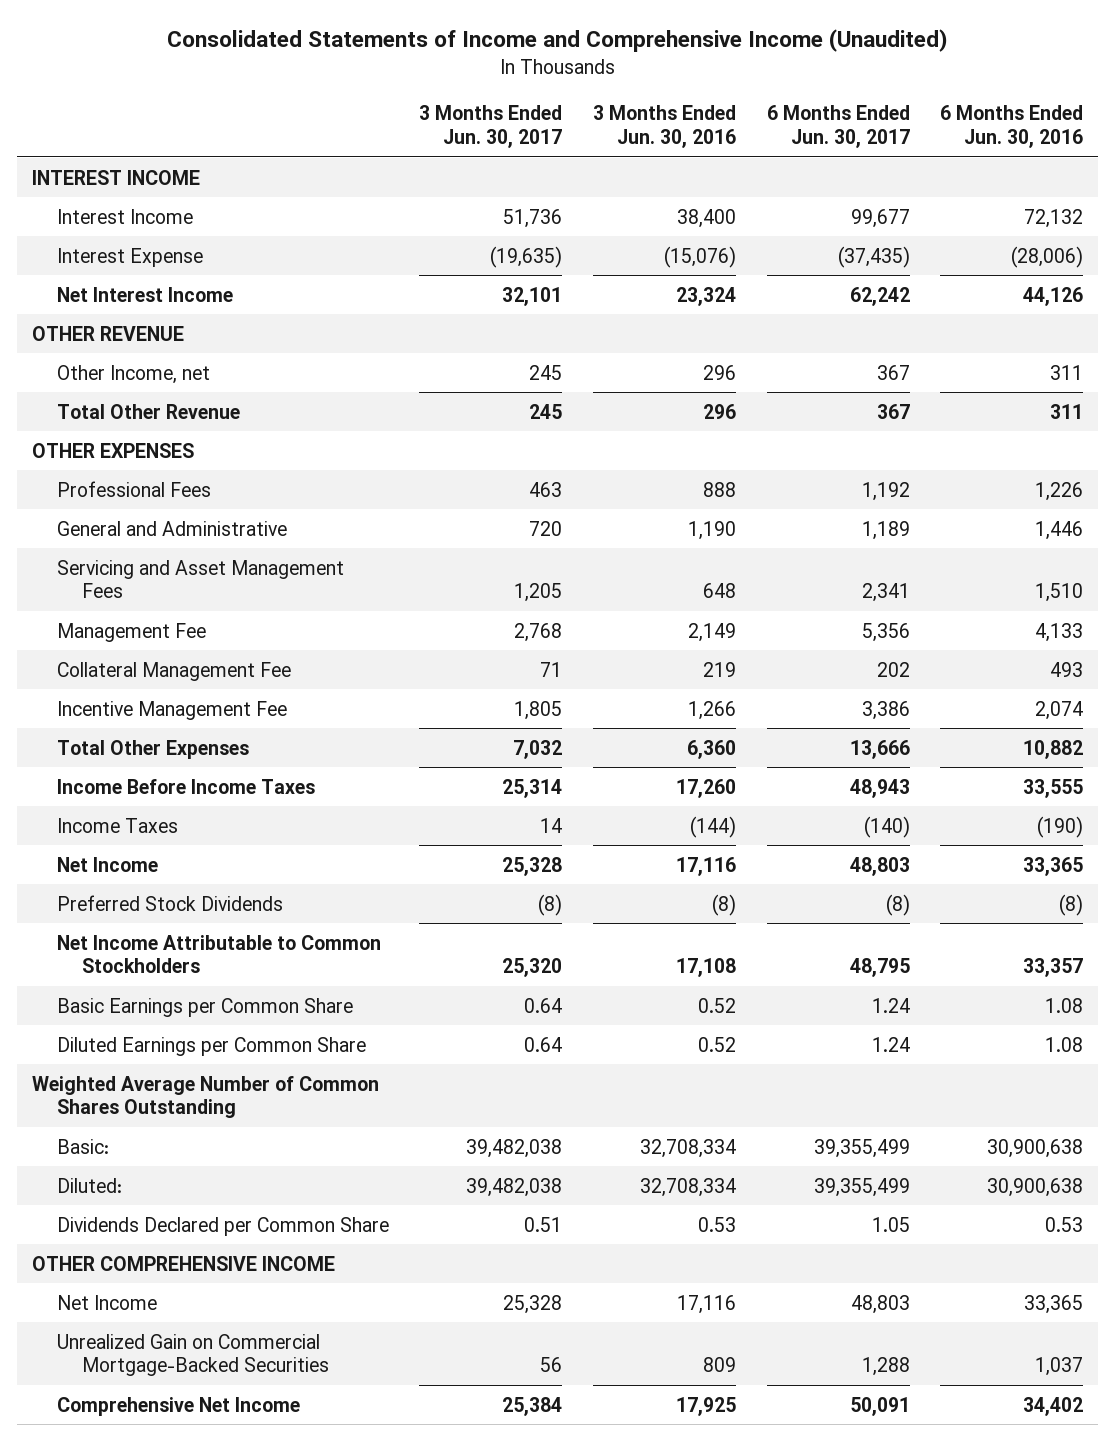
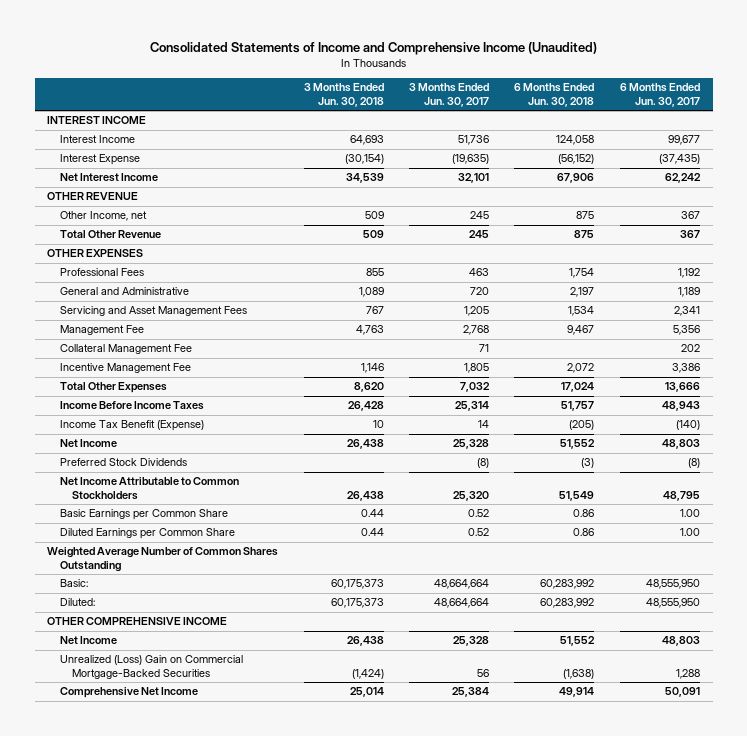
[592,105,736,149] 3 Months Ended Jun. 30, 2016 -> none
[940,105,1084,149] 6 Months Ended Jun. 30, 2016 -> none
none -> [303,83,384,107] 3 Months Ended Jun. 30, 2018
none -> [514,83,595,107] 6 Months Ended Jun. 30, 2018
[56,817,178,833] Income Taxes -> [59,420,204,432] Income Tax Benefit (Expense)
[524,997,563,1013] 0.64 -> [468,509,490,518] 0.52
[871,997,910,1013] 1.24 -> [679,509,700,518] 1.00
[524,1036,563,1052] 0.64 -> [468,528,490,537] 0.52
[871,1036,910,1052] 1.24 -> [679,528,700,537] 1.00
[56,1216,389,1236] Dividends Declared per Common Share -> none
[466,1138,563,1158] 39,482,038 -> [434,579,490,590] 48,664,664
[813,1138,910,1158] 39,355,499 -> [645,579,700,590] 48,555,950
[466,1177,563,1197] 39,482,038 -> [434,598,490,609] 48,664,664
[813,1177,910,1197] 39,355,499 -> [645,598,700,609] 48,555,950
[56,1333,329,1377] Unrealized Gain on Commercial Mortgage-Backed Securities -> [59,655,243,680] Unrealized (Loss) Gain on Commercial Mortgage-Backed Securities

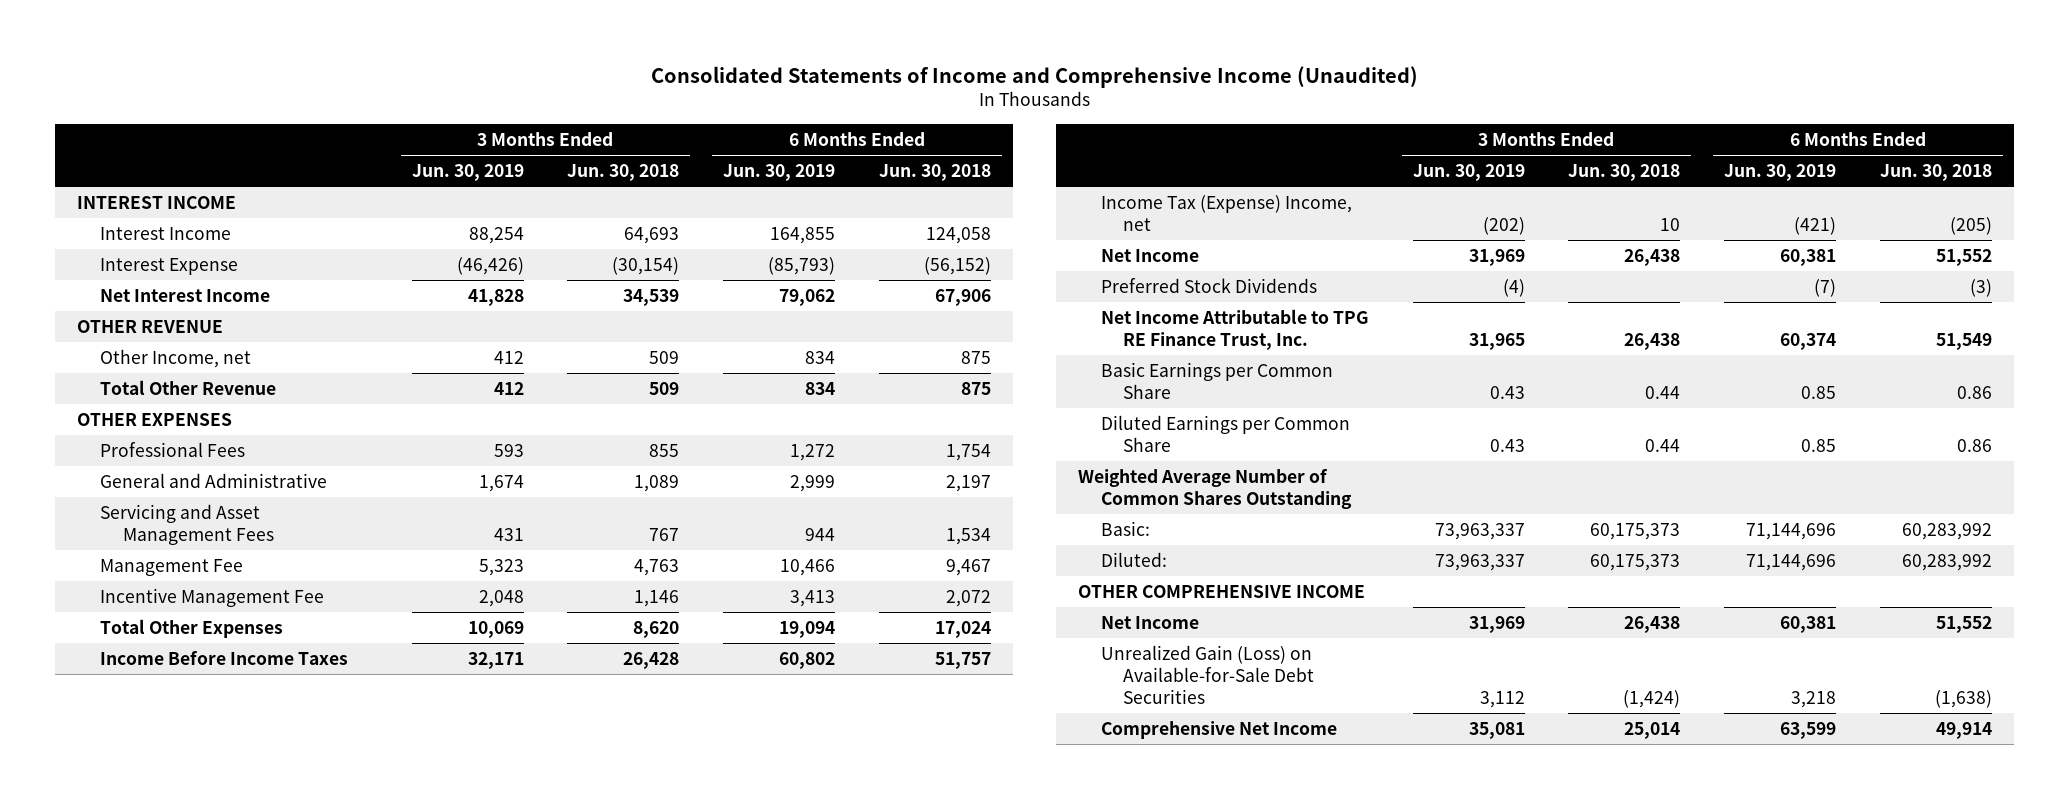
[409,83,490,107] 3 Months Ended Jun. 30, 2017 -> none
[619,83,700,107] 6 Months Ended Jun. 30, 2017 -> none
none -> [411,164,524,182] Jun. 30, 2019
none -> [723,164,836,182] Jun. 30, 2019
[59,344,192,355] Collateral Management Fee -> none
[59,420,204,432] Income Tax Benefit (Expense) -> [1100,195,1352,231] Income Tax (Expense) Income, net
[59,477,239,501] Net Income Attributable to Common Stockholders -> [1100,309,1369,350] Net Income Attributable to TPG RE Finance Trust, Inc.
[59,655,243,680] Unrealized (Loss) Gain on Commercial Mortgage-Backed Securities -> [1100,645,1315,704] Unrealized Gain (Loss) on Available-for-Sale Debt Securities

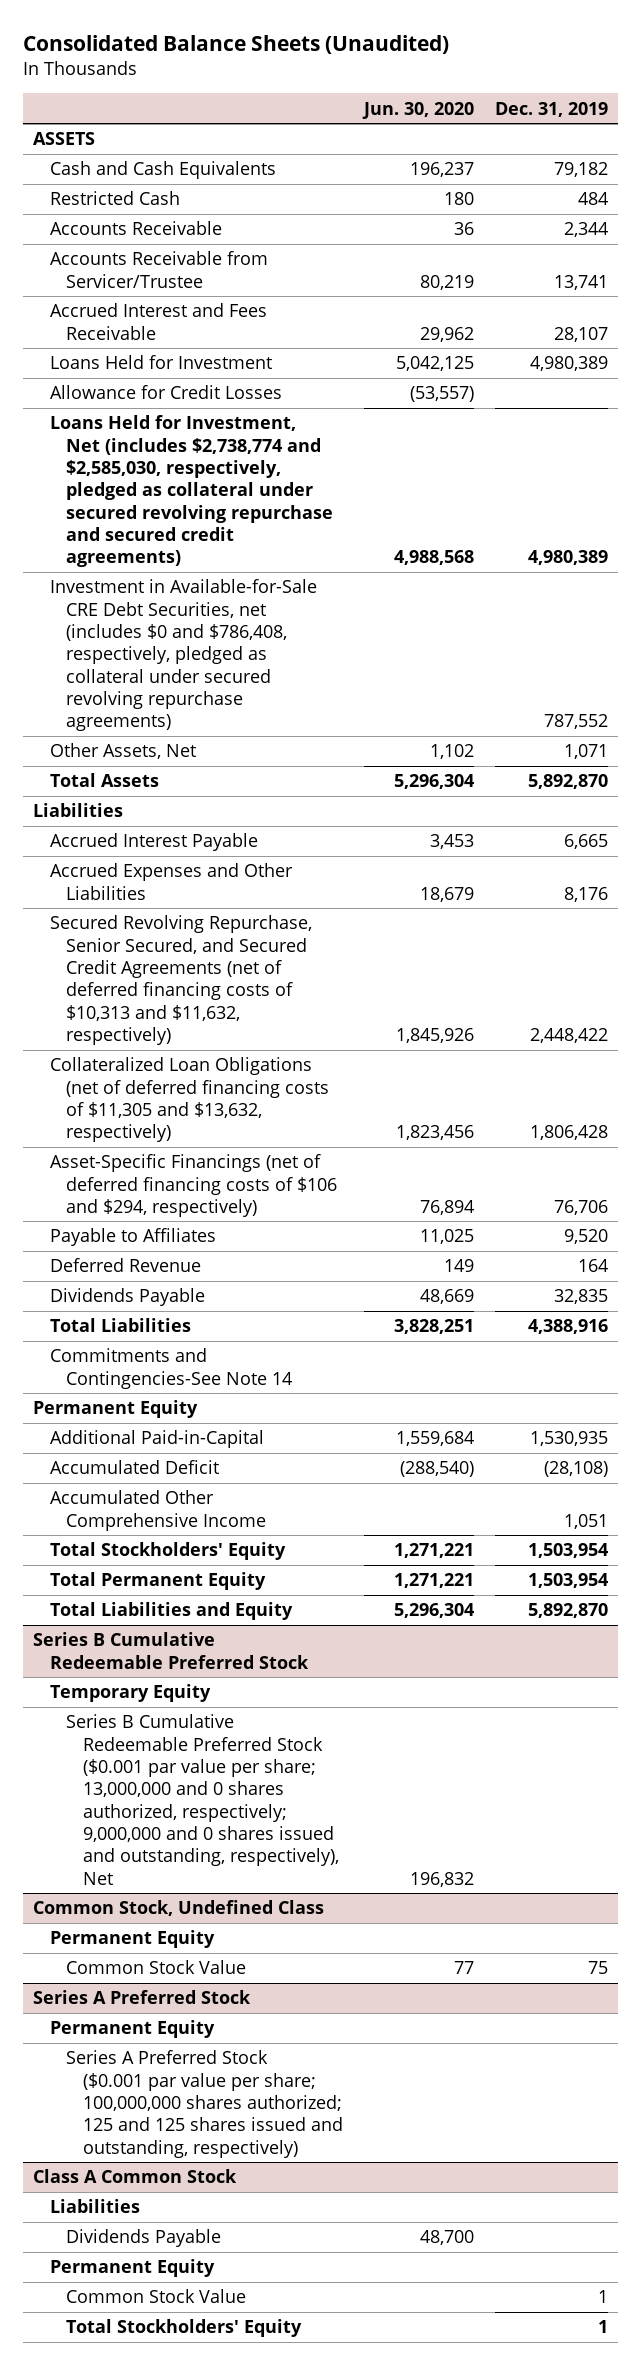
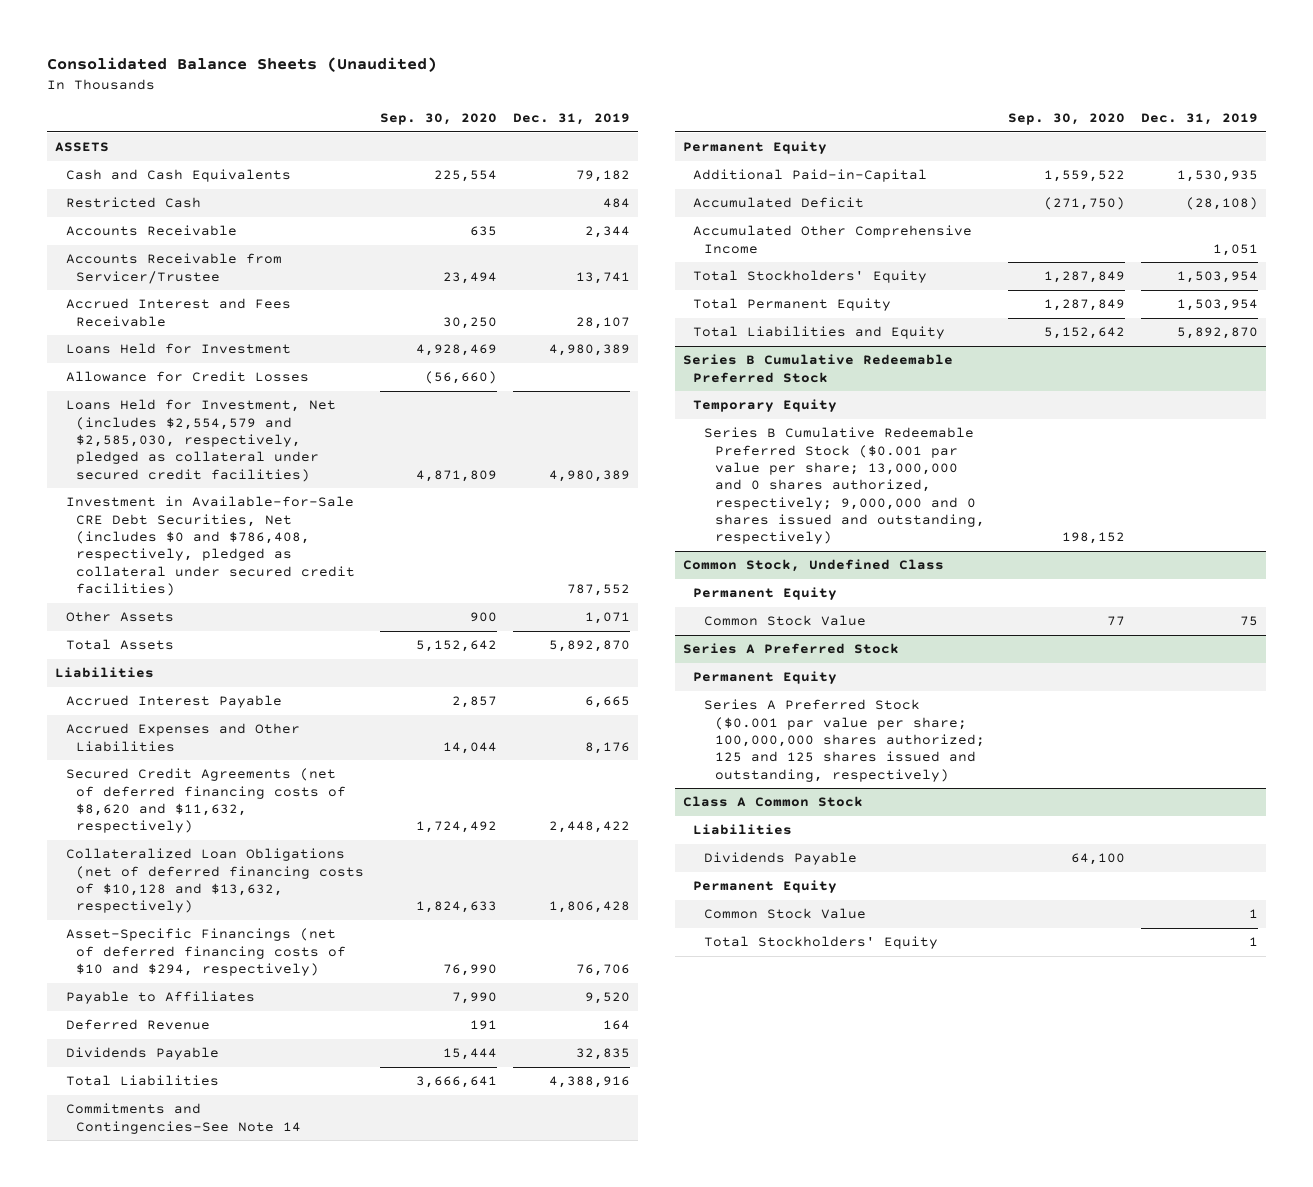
[361,101,474,119] Jun. 30, 2020 -> none
none -> [380,113,498,126] Sep. 30, 2020
[49,415,334,568] Loans Held for Investment, Net (includes $2,738,774 and $2,585,030, respectively, pledged as collateral under secured revolving repurchase and secured credit agreements) -> [65,399,336,482] Loans Held for Investment, Net (includes $2,554,579 and $2,585,030, respectively, pledged as collateral under secured credit facilities)
[49,579,317,732] Investment in Available-for-Sale CRE Debt Securities, net (includes $0 and $786,408, respectively, pledged as collateral under secured revolving repurchase agreements) -> [65,496,356,597] Investment in Available-for-Sale CRE Debt Securities, Net (includes $0 and $786,408, respectively, pledged as collateral under secured credit facilities)
[49,743,196,760] Other Assets, Net -> [65,611,174,623] Other Assets
[49,915,312,1046] Secured Revolving Repurchase, Senior Secured, and Secured Credit Agreements (net of deferred financing costs of $10,313 and $11,632, respectively) -> [65,768,347,834] Secured Credit Agreements (net of deferred financing costs of $8,620 and $11,632, respectively)
[49,1057,330,1143] Collateralized Loan Obligations (net of deferred financing costs of $11,305 and $13,632, respectively) -> [65,848,365,914] Collateralized Loan Obligations (net of deferred financing costs of $10,128 and $13,632, respectively)
[49,1154,338,1218] Asset-Specific Financings (net of deferred financing costs of $106 and $294, respectively) -> [65,928,347,976] Asset-Specific Financings (net of deferred financing costs of $10 and $294, respectively)
[66,1714,339,1885] Series B Cumulative Redeemable Preferred Stock ($0.001 par value per share; 13,000,000 and 0 shares authorized, respectively; 9,000,000 and 0 shares issued and outstanding, respectively), Net -> [704,427,986,545] Series B Cumulative Redeemable Preferred Stock ($0.001 par value per share; 13,000,000 and 0 shares authorized, respectively; 9,000,000 and 0 shares issued and outstanding, respectively)

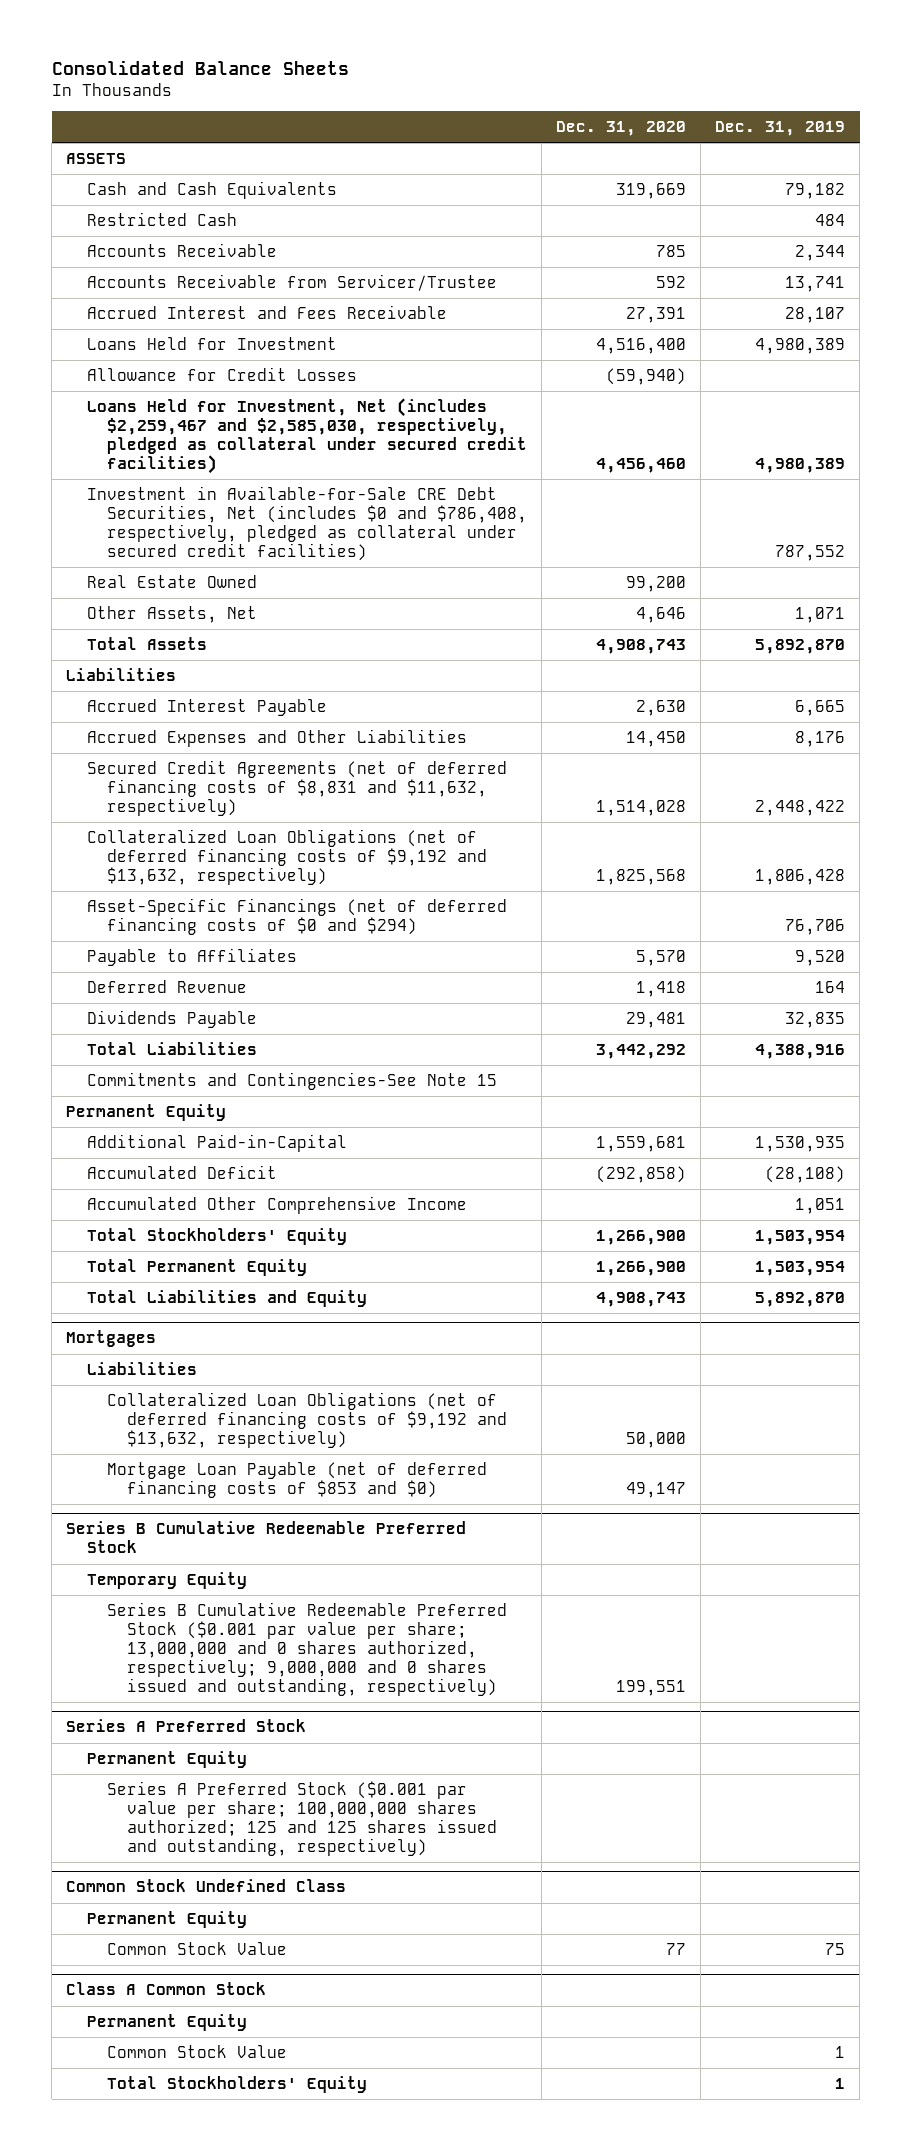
[46,57,437,73] Consolidated Balance Sheets (Unaudited) -> [51,60,349,76] Consolidated Balance Sheets
[380,113,498,126] Sep. 30, 2020 -> none
none -> [556,121,687,137] Dec. 31, 2020
[65,399,336,482] Loans Held for Investment, Net (includes $2,554,579 and $2,585,030, respectively, pledged as collateral under secured credit facilities) -> [86,397,528,474] Loans Held for Investment, Net (includes $2,259,467 and $2,585,030, respectively, pledged as collateral under secured credit facilities)
none -> [86,574,257,588] Real Estate Owned
[65,611,174,623] Other Assets -> [86,605,257,623] Other Assets, Net
[65,768,347,834] Secured Credit Agreements (net of deferred financing costs of $8,620 and $11,632, respectively) -> [86,759,507,816] Secured Credit Agreements (net of deferred financing costs of $8,831 and $11,632, respectively)
[65,848,365,914] Collateralized Loan Obligations (net of deferred financing costs of $10,128 and $13,632, respectively) -> [86,828,488,885] Collateralized Loan Obligations (net of deferred financing costs of $9,192 and $13,632, respectively)
[65,928,347,976] Asset-Specific Financings (net of deferred financing costs of $10 and $294, respectively) -> [86,897,507,935] Asset-Specific Financings (net of deferred financing costs of $0 and $294)
[65,1103,302,1134] Commitments and Contingencies-See Note 14 -> [86,1071,497,1090] Commitments and Contingencies-See Note 15
none -> [66,1330,157,1348] Mortgages
none -> [86,1361,197,1375] Liabilities
none -> [107,1391,508,1448] Collateralized Loan Obligations (net of deferred financing costs of $9,192 and $13,632, respectively)
none -> [107,1461,488,1498] Mortgage Loan Payable (net of deferred financing costs of $853 and $0)
[682,559,944,573] Common Stock, Undefined Class -> none
[693,587,838,601] Permanent Equity -> none
[704,615,867,627] Common Stock Value -> none
none -> [66,1879,347,1893] Common Stock Undefined Class
none -> [86,1910,247,1928] Permanent Equity
none -> [107,1941,288,1955] Common Stock Value
[693,824,793,836] Liabilities -> none
[704,852,858,866] Dividends Payable -> none

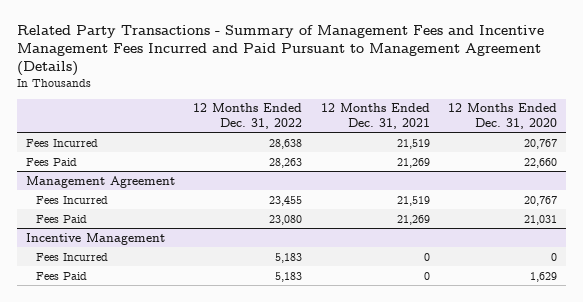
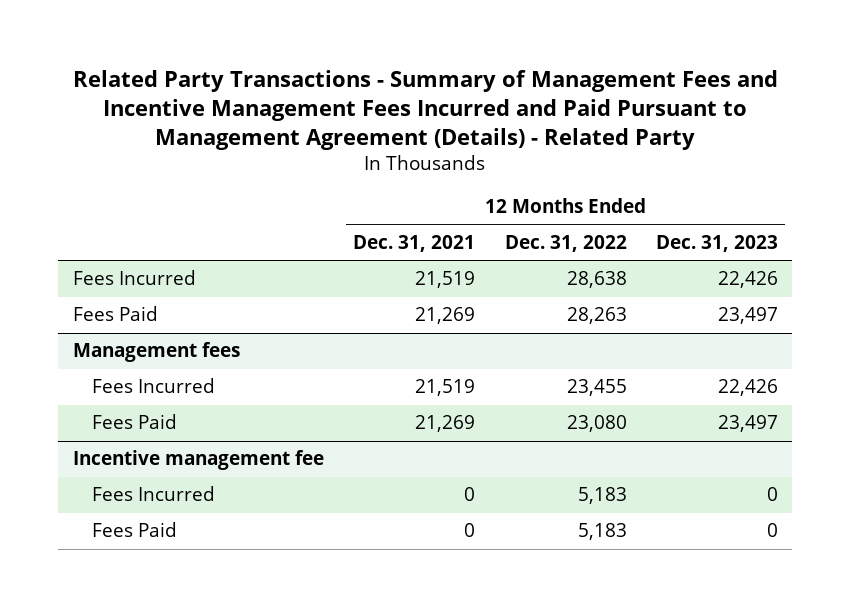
[16,24,544,77] Related Party Transactions - Summary of Management Fees and Incentive Management Fees Incurred and Paid Pursuant to Management Agreement (Details) -> [73,70,779,151] Related Party Transactions - Summary of Management Fees and Incentive Management Fees Incurred and Paid Pursuant to Management Agreement (Details) - Related Party
[448,103,558,129] 12 Months Ended Dec. 31, 2020 -> none
none -> [655,235,778,253] Dec. 31, 2023
[25,175,175,188] Management Agreement -> [72,342,240,363] Management fees
[25,232,165,245] Incentive Management -> [72,450,324,471] Incentive management fee

